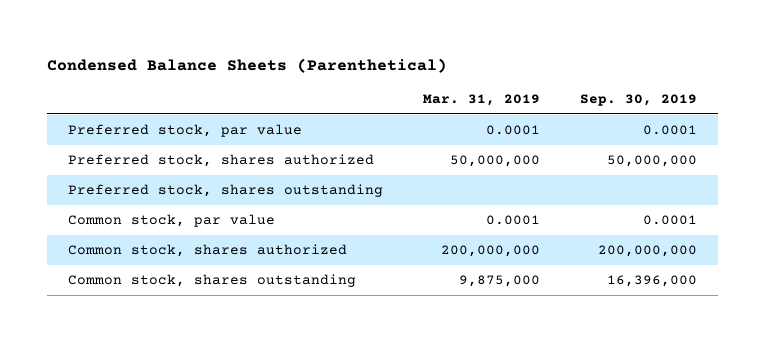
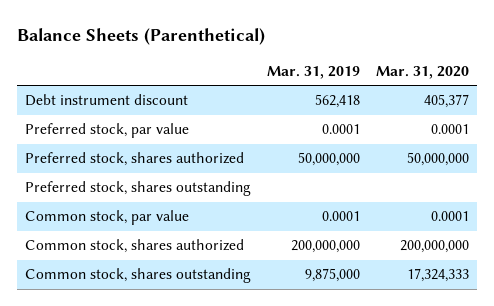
[47,57,448,73] Condensed Balance Sheets (Parenthetical) -> [16,27,265,45] Balance Sheets (Parenthetical)
[580,94,698,107] Sep. 30, 2019 -> none
none -> [376,65,470,79] Mar. 31, 2020
none -> [24,94,188,107] Debt instrument discount

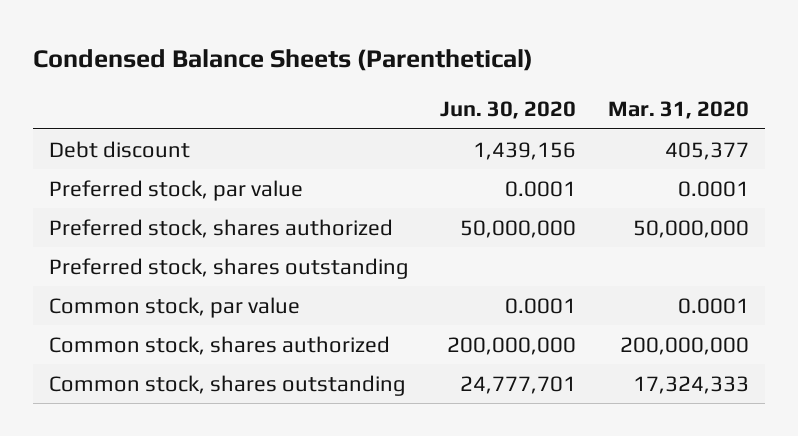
[16,27,265,45] Balance Sheets (Parenthetical) -> [33,49,534,72] Condensed Balance Sheets (Parenthetical)
[267,65,361,79] Mar. 31, 2019 -> none
none -> [440,101,577,120] Jun. 30, 2020
[24,94,188,107] Debt instrument discount -> [48,140,190,158] Debt discount

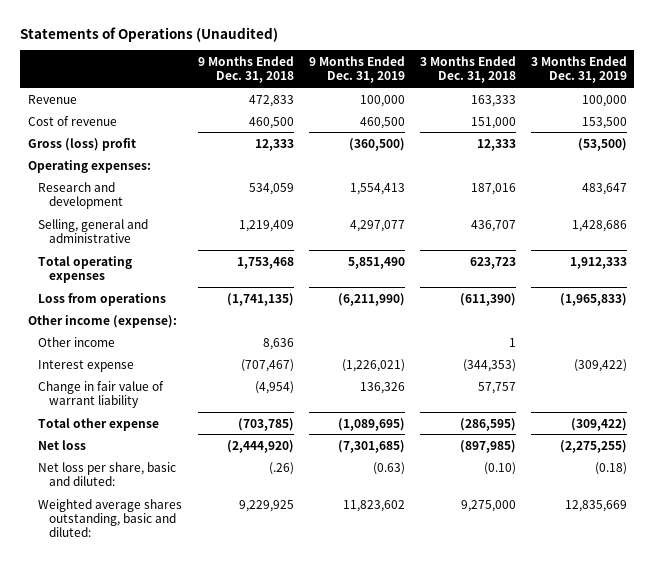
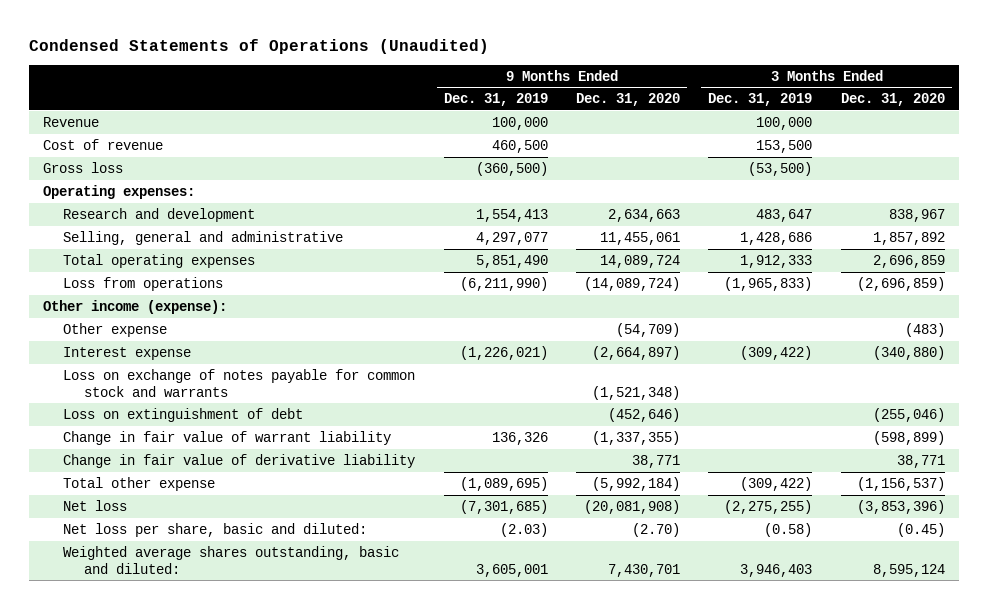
[20,26,279,42] Statements of Operations (Unaudited) -> [28,38,489,54] Condensed Statements of Operations (Unaudited)
[197,55,294,84] 9 Months Ended Dec. 31, 2018 -> none
[419,55,516,84] 3 Months Ended Dec. 31, 2018 -> none
none -> [576,93,681,107] Dec. 31, 2020
none -> [840,93,945,107] Dec. 31, 2020
[27,137,136,151] Gross (loss) profit -> [42,161,123,173] Gross loss
[38,336,116,347] Other income -> none
none -> [63,322,168,337] Other expense
none -> [63,368,416,397] Loss on exchange of notes payable for common stock and warrants
none -> [63,407,304,422] Loss on extinguishment of debt
none -> [63,453,416,468] Change in fair value of derivative liability
[372,461,405,475] (0.63) -> [499,522,548,537] (2.03)
[594,461,627,475] (0.18) -> [764,522,813,537] (0.58)
[342,499,405,512] 11,823,602 -> [475,563,548,577] 3,605,001
[564,499,627,512] 12,835,669 -> [740,563,813,577] 3,946,403

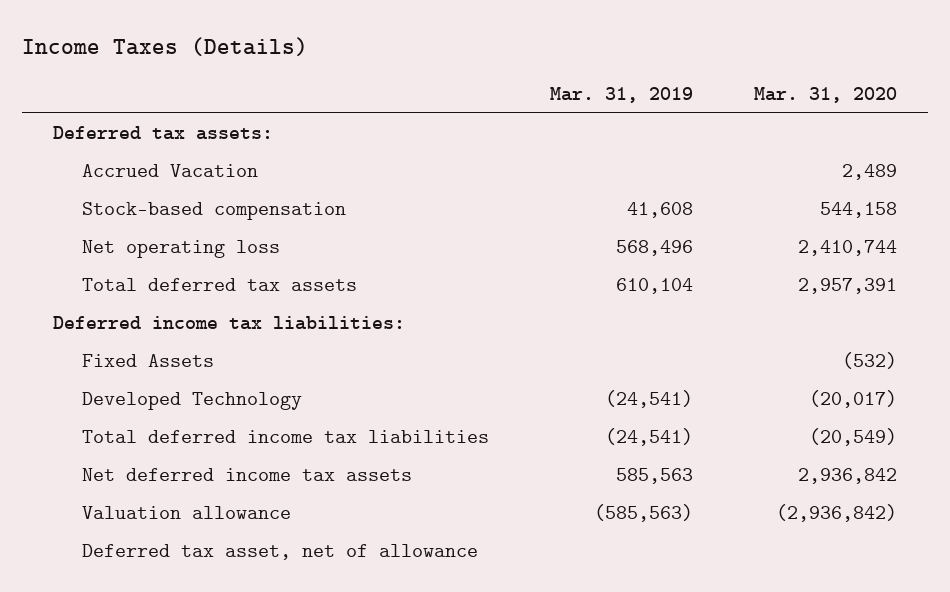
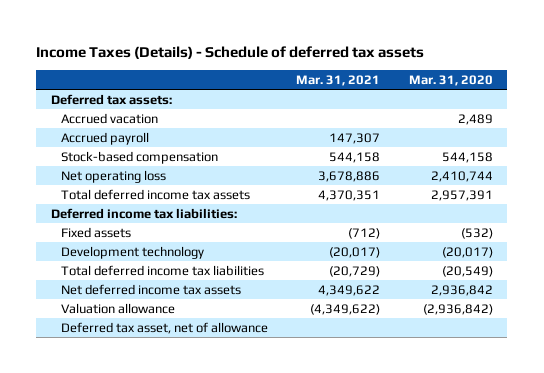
[22,37,309,57] Income Taxes (Details) -> [36,45,425,59] Income Taxes (Details) - Schedule of deferred tax assets
[550,87,694,104] Mar. 31, 2019 -> none
none -> [296,74,381,86] Mar. 31, 2021
[82,164,259,178] Accrued Vacation -> [60,112,158,124] Accrued vacation
none -> [60,131,149,145] Accrued payroll
[82,278,358,292] Total deferred tax assets -> [60,188,250,200] Total deferred income tax assets
[82,354,215,368] Fixed Assets -> [60,226,131,238] Fixed assets
[82,392,303,411] Developed Technology -> [60,245,204,259] Development technology

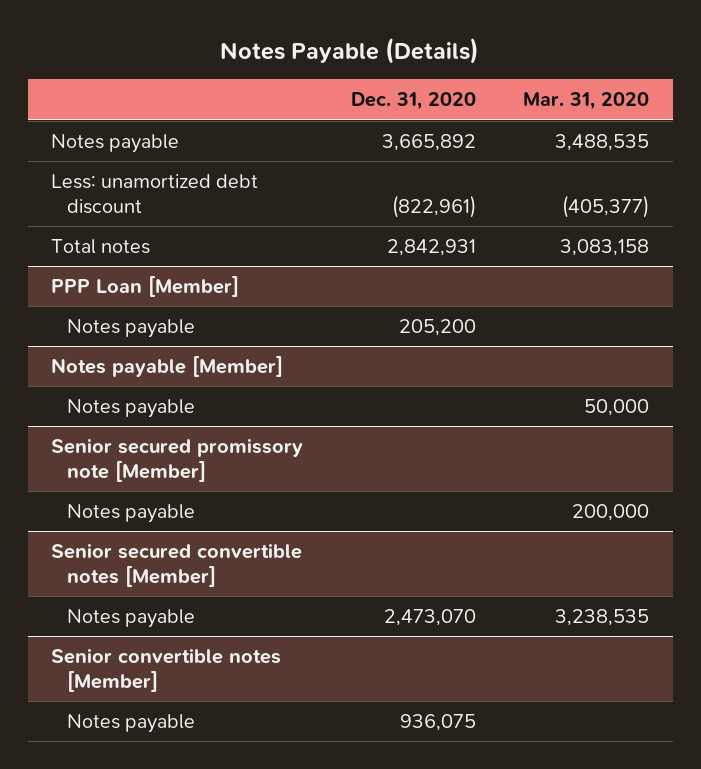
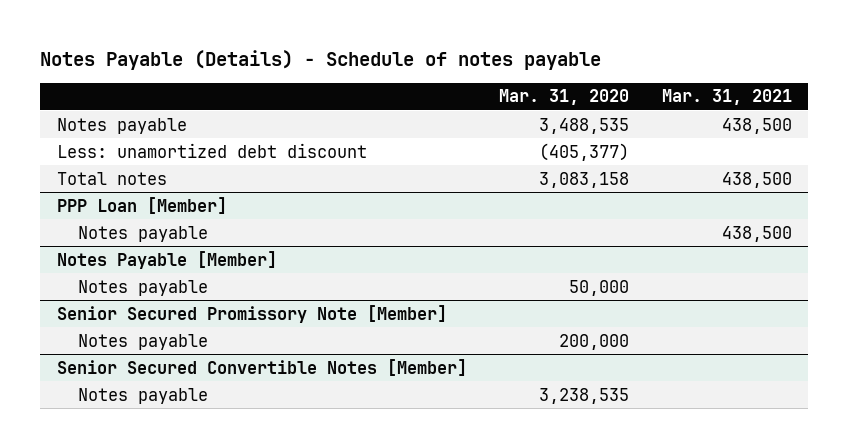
[220,38,480,65] Notes Payable (Details) -> [40,49,602,70] Notes Payable (Details) - Schedule of notes payable
[350,92,476,111] Dec. 31, 2020 -> none
none -> [661,89,792,106] Mar. 31, 2021
[51,356,284,378] Notes payable [Member] -> [56,250,277,269] Notes Payable [Member]
[51,438,304,483] Senior secured promissory note [Member] -> [56,304,447,323] Senior Secured Promissory Note [Member]
[51,543,303,588] Senior secured convertible notes [Member] -> [56,358,467,376] Senior Secured Convertible Notes [Member]
[51,648,282,693] Senior convertible notes [Member] -> none
[66,714,195,734] Notes payable -> none

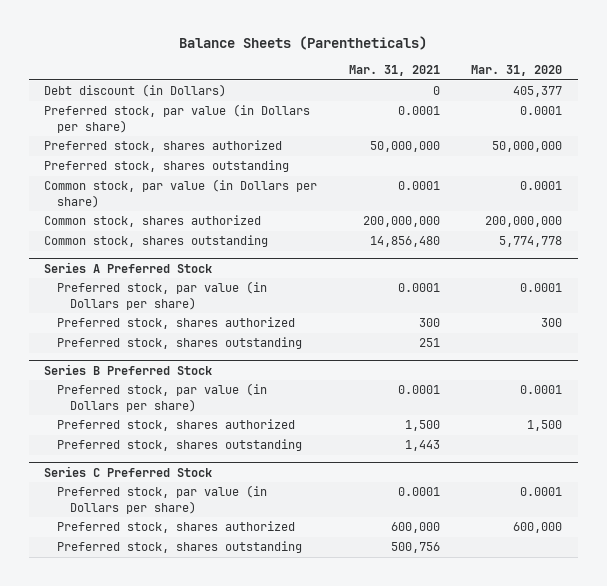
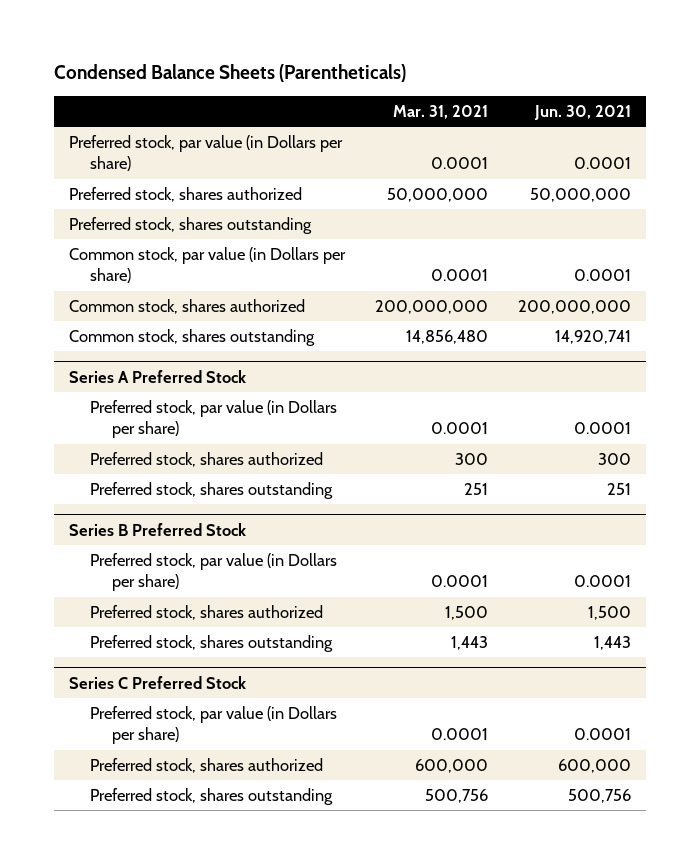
[179,35,428,50] Balance Sheets (Parentheticals) -> [53,64,406,83] Condensed Balance Sheets (Parentheticals)
[471,65,563,77] Mar. 31, 2020 -> none
none -> [534,104,632,120] Jun. 30, 2021
[44,84,227,98] Debt discount (in Dollars) -> none

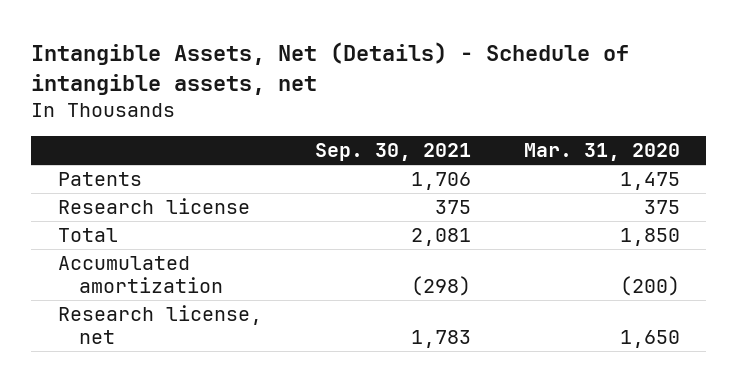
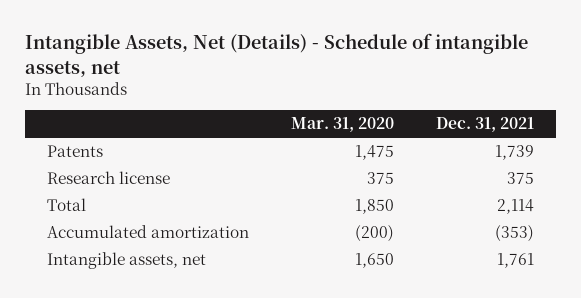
[314,143,471,162] Sep. 30, 2021 -> none
none -> [436,117,535,133] Dec. 31, 2021
[57,305,262,345] Research license, net -> [46,252,206,270] Intangible assets, net

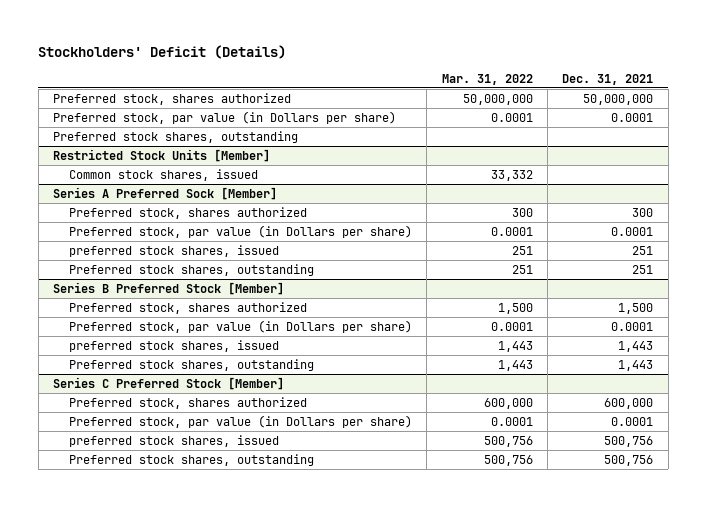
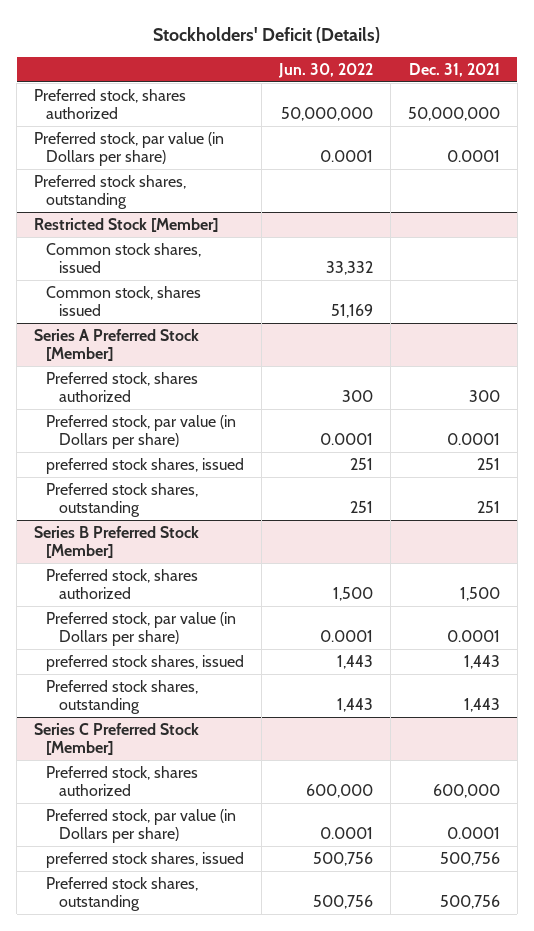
[441,73,533,85] Mar. 31, 2022 -> none
none -> [278,63,374,79] Jun. 30, 2022
[53,148,271,162] Restricted Stock Units [Member] -> [34,217,219,232] Restricted Stock [Member]
none -> [46,285,202,317] Common stock, shares issued
[53,186,278,200] Series A Preferred Sock [Member] -> [34,328,200,362] Series A Preferred Stock [Member]

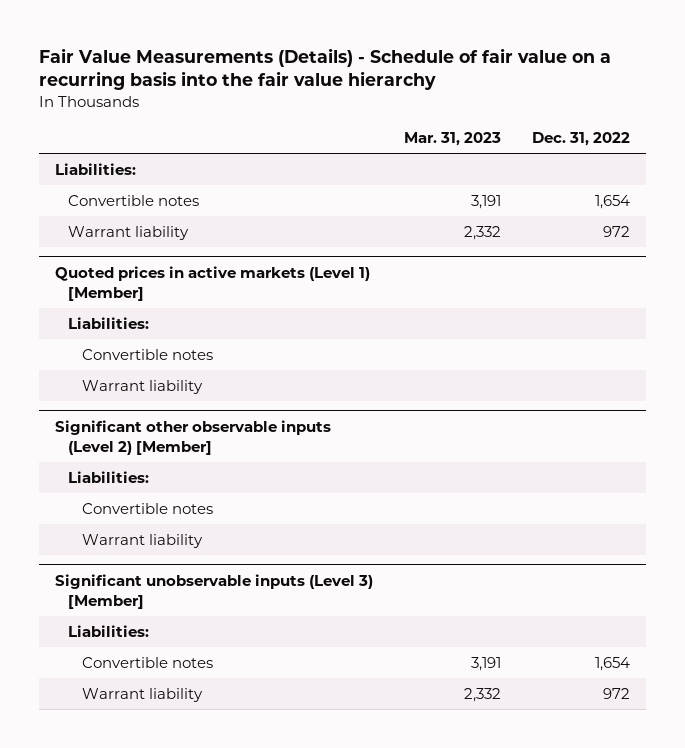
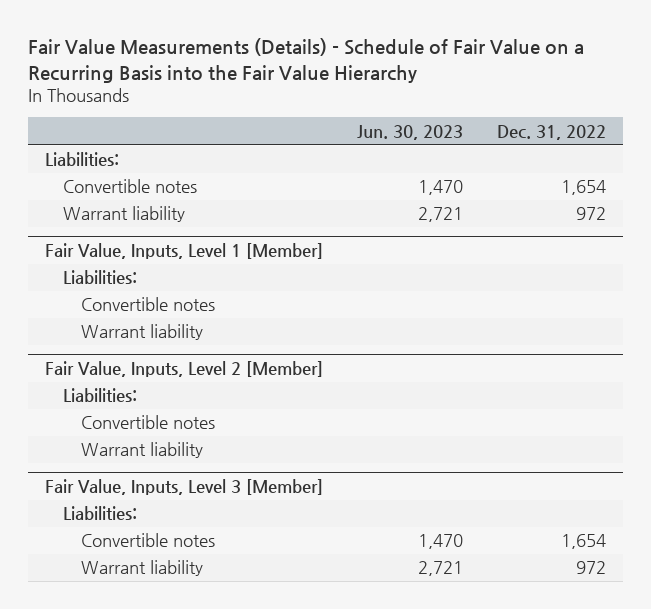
[38,47,611,91] Fair Value Measurements (Details) - Schedule of fair value on a recurring basis into the fair value hierarchy -> [27,38,584,83] Fair Value Measurements (Details) - Schedule of Fair Value on a Recurring Basis into the Fair Value Hierarchy
[403,132,501,147] Mar. 31, 2023 -> none
none -> [356,124,463,140] Jun. 30, 2023
[54,265,370,301] Quoted prices in active markets (Level 1) [Member] -> [44,243,323,260] Fair Value, Inputs, Level 1 [Member]
[54,419,331,455] Significant other observable inputs (Level 2) [Member] -> [44,361,323,378] Fair Value, Inputs, Level 2 [Member]
[54,573,373,609] Significant unobservable inputs (Level 3) [Member] -> [44,479,323,496] Fair Value, Inputs, Level 3 [Member]

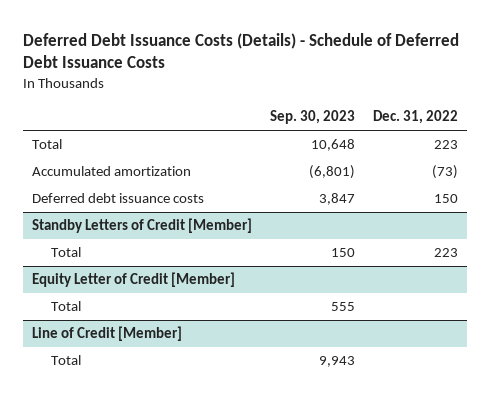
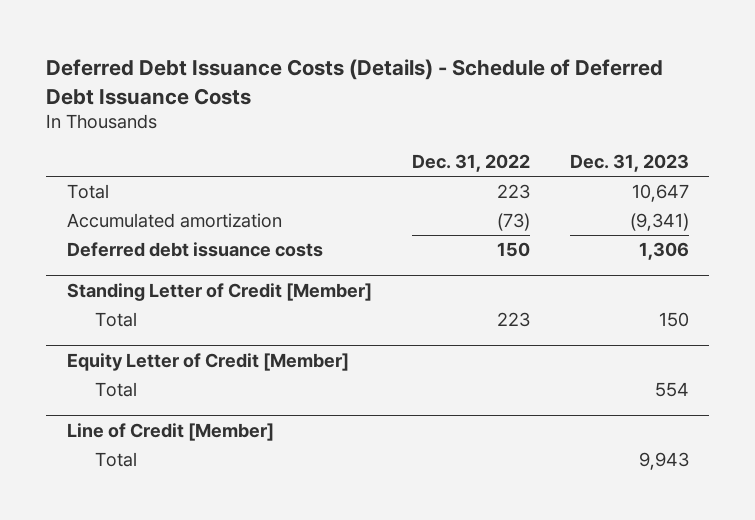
[269,110,355,125] Sep. 30, 2023 -> none
none -> [569,153,689,172] Dec. 31, 2023
[31,218,252,234] Standby Letters of Credit [Member] -> [66,282,372,301] Standing Letter of Credit [Member]

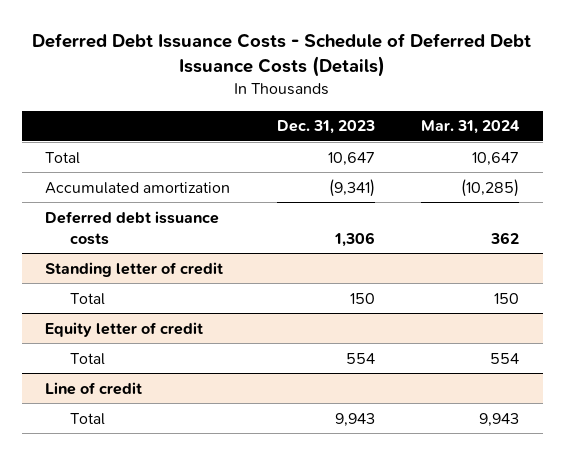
[46,58,664,105] Deferred Debt Issuance Costs (Details) - Schedule of Deferred Debt Issuance Costs -> [32,33,532,78] Deferred Debt Issuance Costs - Schedule of Deferred Debt Issuance Costs (Details)
[411,153,530,172] Dec. 31, 2022 -> none
none -> [421,120,521,135] Mar. 31, 2024
[66,282,372,301] Standing Letter of Credit [Member] -> [45,261,224,277] Standing letter of credit
[66,352,349,371] Equity Letter of Credit [Member] -> [45,321,204,337] Equity letter of credit
[66,422,274,441] Line of Credit [Member] -> [45,381,143,395] Line of credit

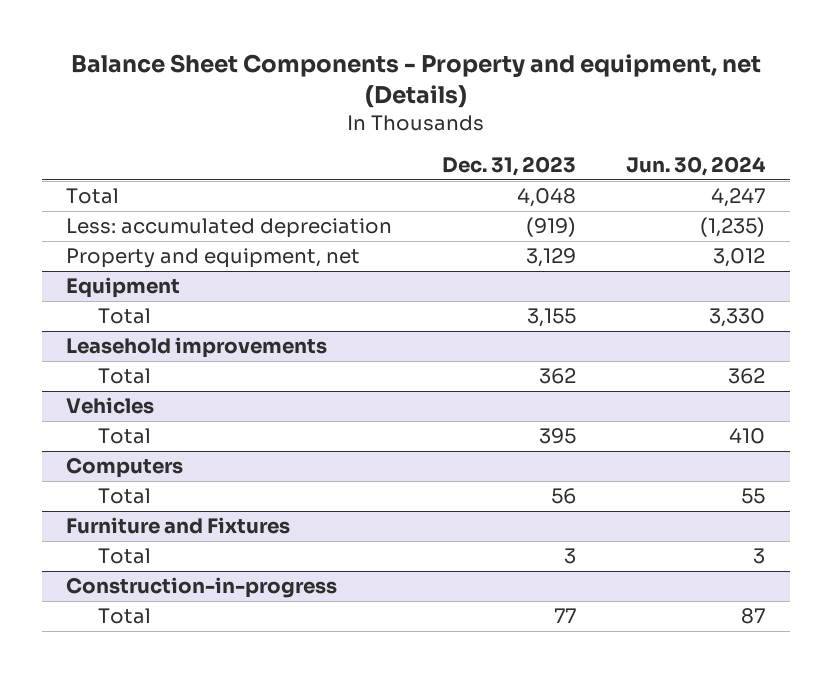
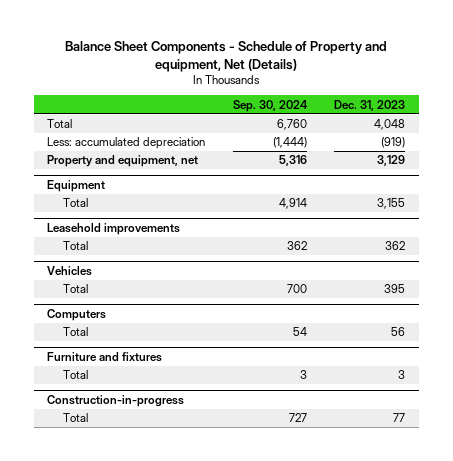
[70,54,761,109] Balance Sheet Components - Property and equipment, net (Details) -> [65,41,388,72] Balance Sheet Components - Schedule of Property and equipment, Net (Details)
[625,156,766,177] Jun. 30, 2024 -> none
none -> [232,99,308,112] Sep. 30, 2024
[66,517,291,535] Furniture and Fixtures -> [47,351,163,362] Furniture and fixtures

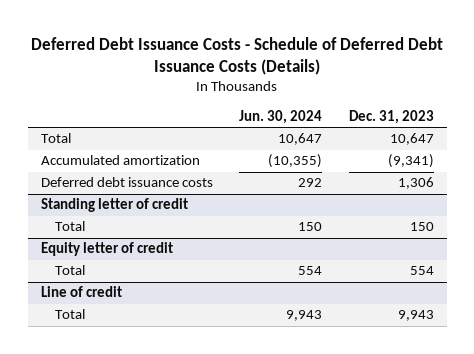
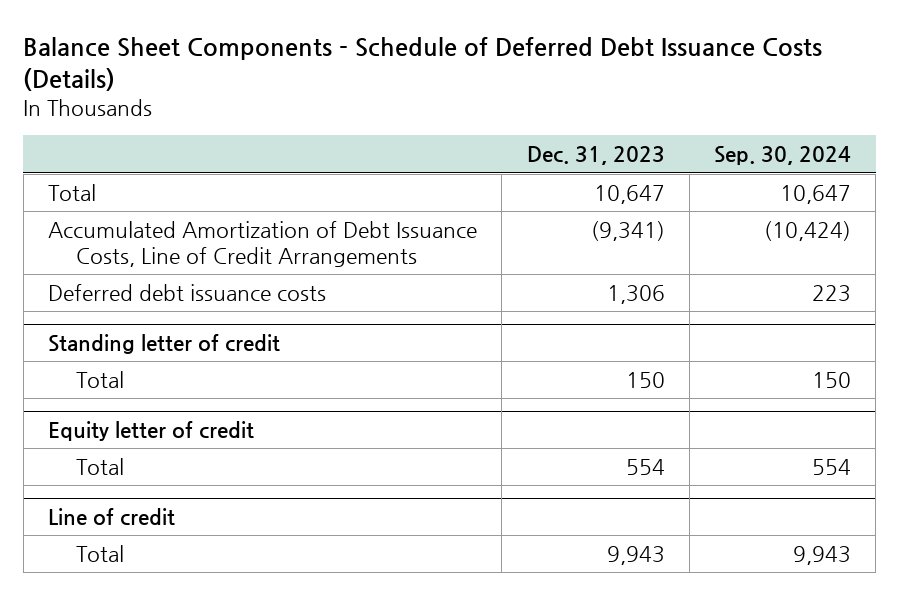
[31,36,444,76] Deferred Debt Issuance Costs - Schedule of Deferred Debt Issuance Costs (Details) -> [23,37,823,92] Balance Sheet Components - Schedule of Deferred Debt Issuance Costs (Details)
[239,110,323,125] Jun. 30, 2024 -> none
none -> [713,146,851,166] Sep. 30, 2024
[40,155,200,166] Accumulated amortization -> [48,220,478,267] Accumulated Amortization of Debt Issuance Costs, Line of Credit Arrangements

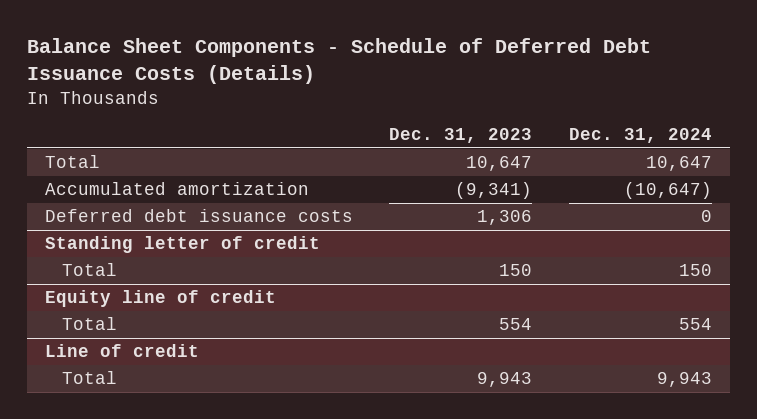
[713,146,851,166] Sep. 30, 2024 -> none
none -> [568,128,712,144] Dec. 31, 2024
[48,220,478,267] Accumulated Amortization of Debt Issuance Costs, Line of Credit Arrangements -> [44,182,309,196] Accumulated amortization
[48,420,255,441] Equity letter of credit -> [44,290,276,308] Equity line of credit

